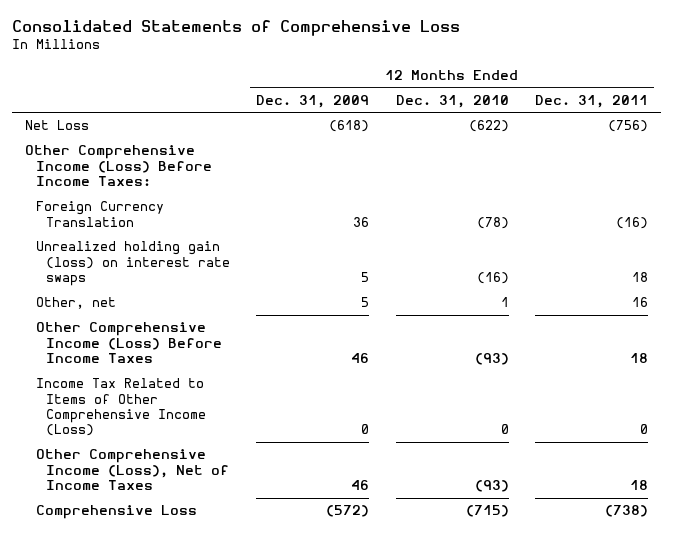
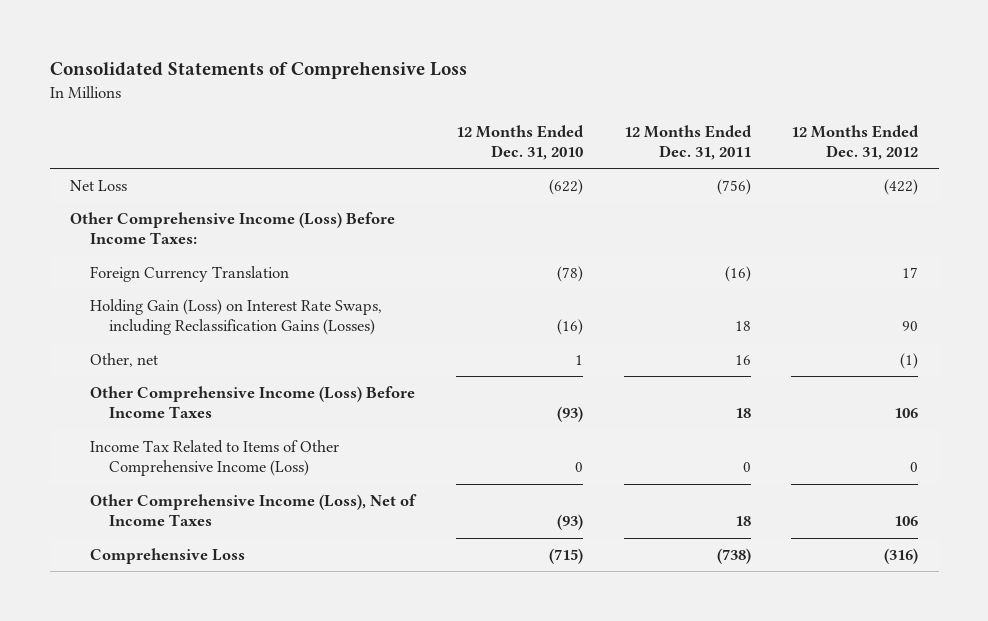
[256,94,370,108] Dec. 31, 2009 -> none
none -> [791,124,920,160] 12 Months Ended Dec. 31, 2012
[35,241,231,287] Unrealized holding gain (loss) on interest rate swaps -> [89,299,382,336] Holding Gain (Loss) on Interest Rate Swaps, including Reclassification Gains (Losses)

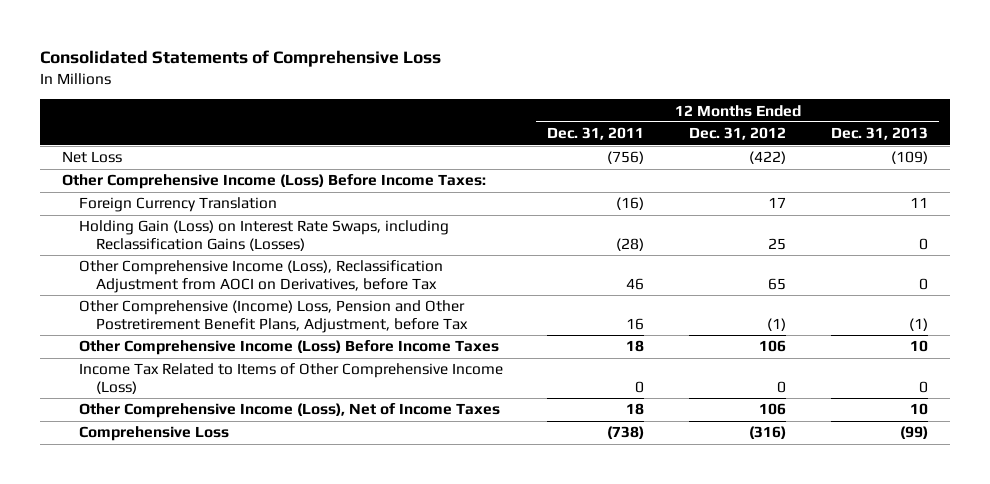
[455,124,584,160] 12 Months Ended Dec. 31, 2010 -> none
none -> [830,127,928,141] Dec. 31, 2013
[734,321,751,332] 18 -> [616,237,645,251] (28)
[902,321,919,332] 90 -> [768,237,787,250] 25
none -> [78,260,443,293] Other Comprehensive Income (Loss), Reclassification Adjustment from AOCI on Derivatives, before Tax
[89,353,158,368] Other, net -> [78,300,468,333] Other Comprehensive (Income) Loss, Pension and Other Postretirement Benefit Plans, Adjustment, before Tax

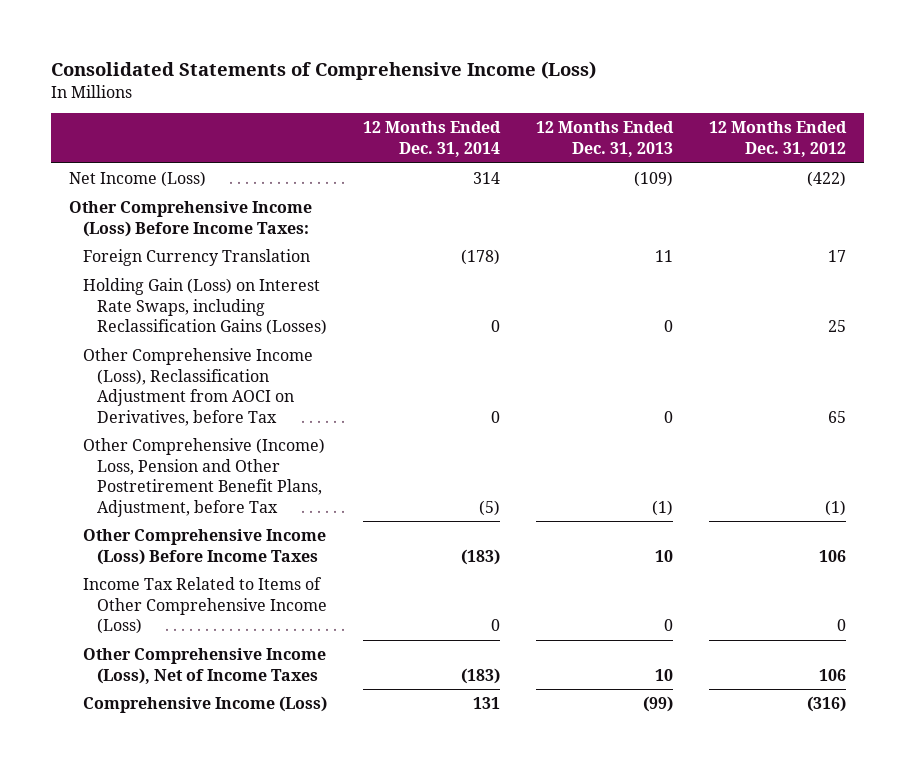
[39,50,441,68] Consolidated Statements of Comprehensive Loss -> [51,61,597,81] Consolidated Statements of Comprehensive Income (Loss)
[547,127,645,141] Dec. 31, 2011 -> none
none -> [362,121,501,158] 12 Months Ended Dec. 31, 2014
[61,151,122,164] Net Loss -> [69,171,207,188] Net Income (Loss)
[78,426,229,442] Comprehensive Loss -> [82,696,327,714] Comprehensive Income (Loss)

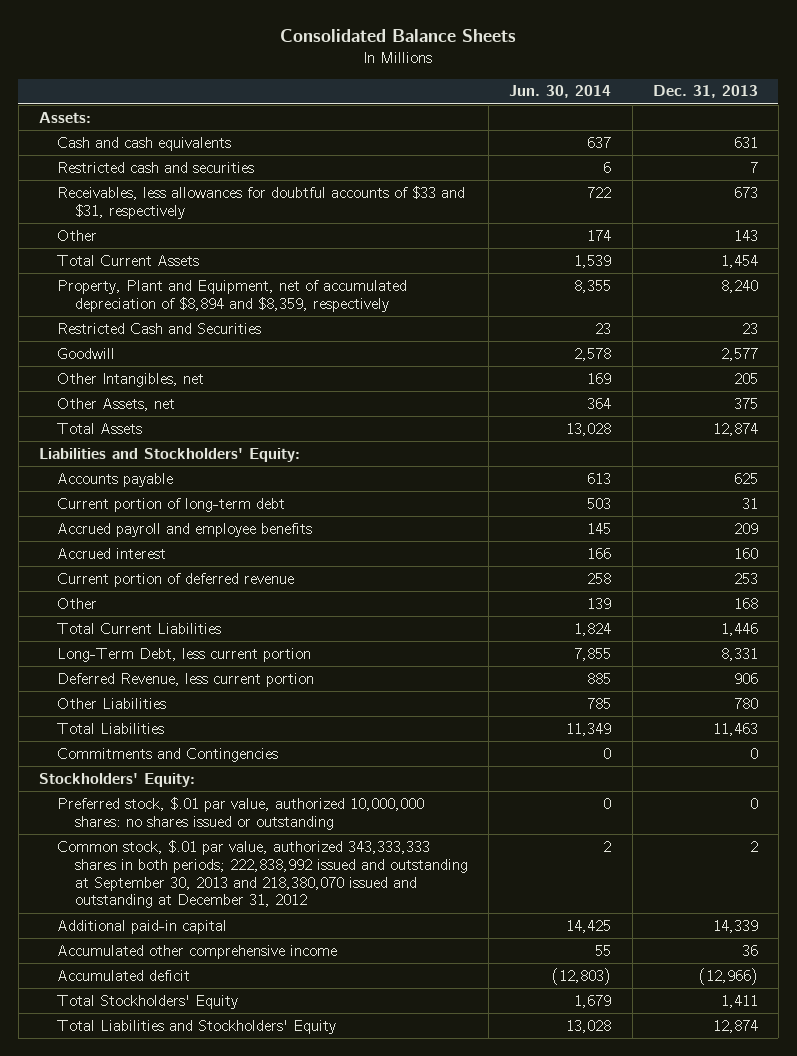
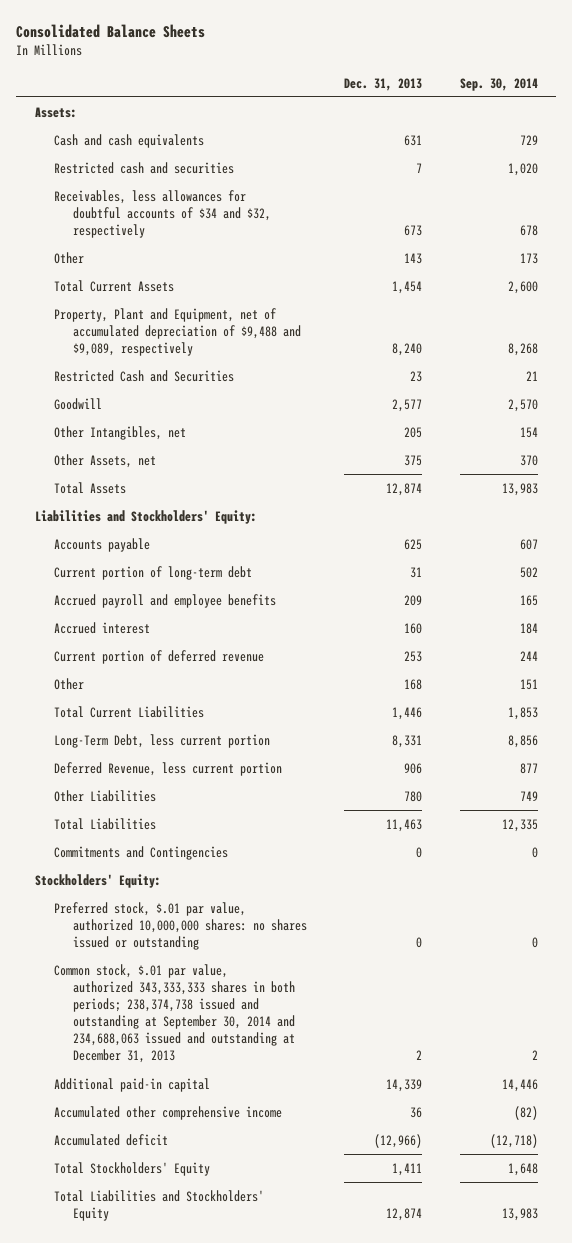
[509,85,612,99] Jun. 30, 2014 -> none
none -> [459,77,538,91] Sep. 30, 2014
[56,185,465,219] Receivables, less allowances for doubtful accounts of $33 and $31, respectively -> [53,189,272,238] Receivables, less allowances for doubtful accounts of $34 and $32, respectively
[56,279,407,312] Property, Plant and Equipment, net of accumulated depreciation of $8,894 and $8,359, respectively -> [53,307,302,356] Property, Plant and Equipment, net of accumulated depreciation of $9,488 and $9,089, respectively
[56,839,468,909] Common stock, $.01 par value, authorized 343,333,333 shares in both periods; 222,838,992 issued and outstanding at September 30, 2013 and 218,380,070 issued and outstanding at December 31, 2012 -> [53,963,296,1064] Common stock, $.01 par value, authorized 343,333,333 shares in both periods; 238,374,738 issued and outstanding at September 30, 2014 and 234,688,063 issued and outstanding at December 31, 2013

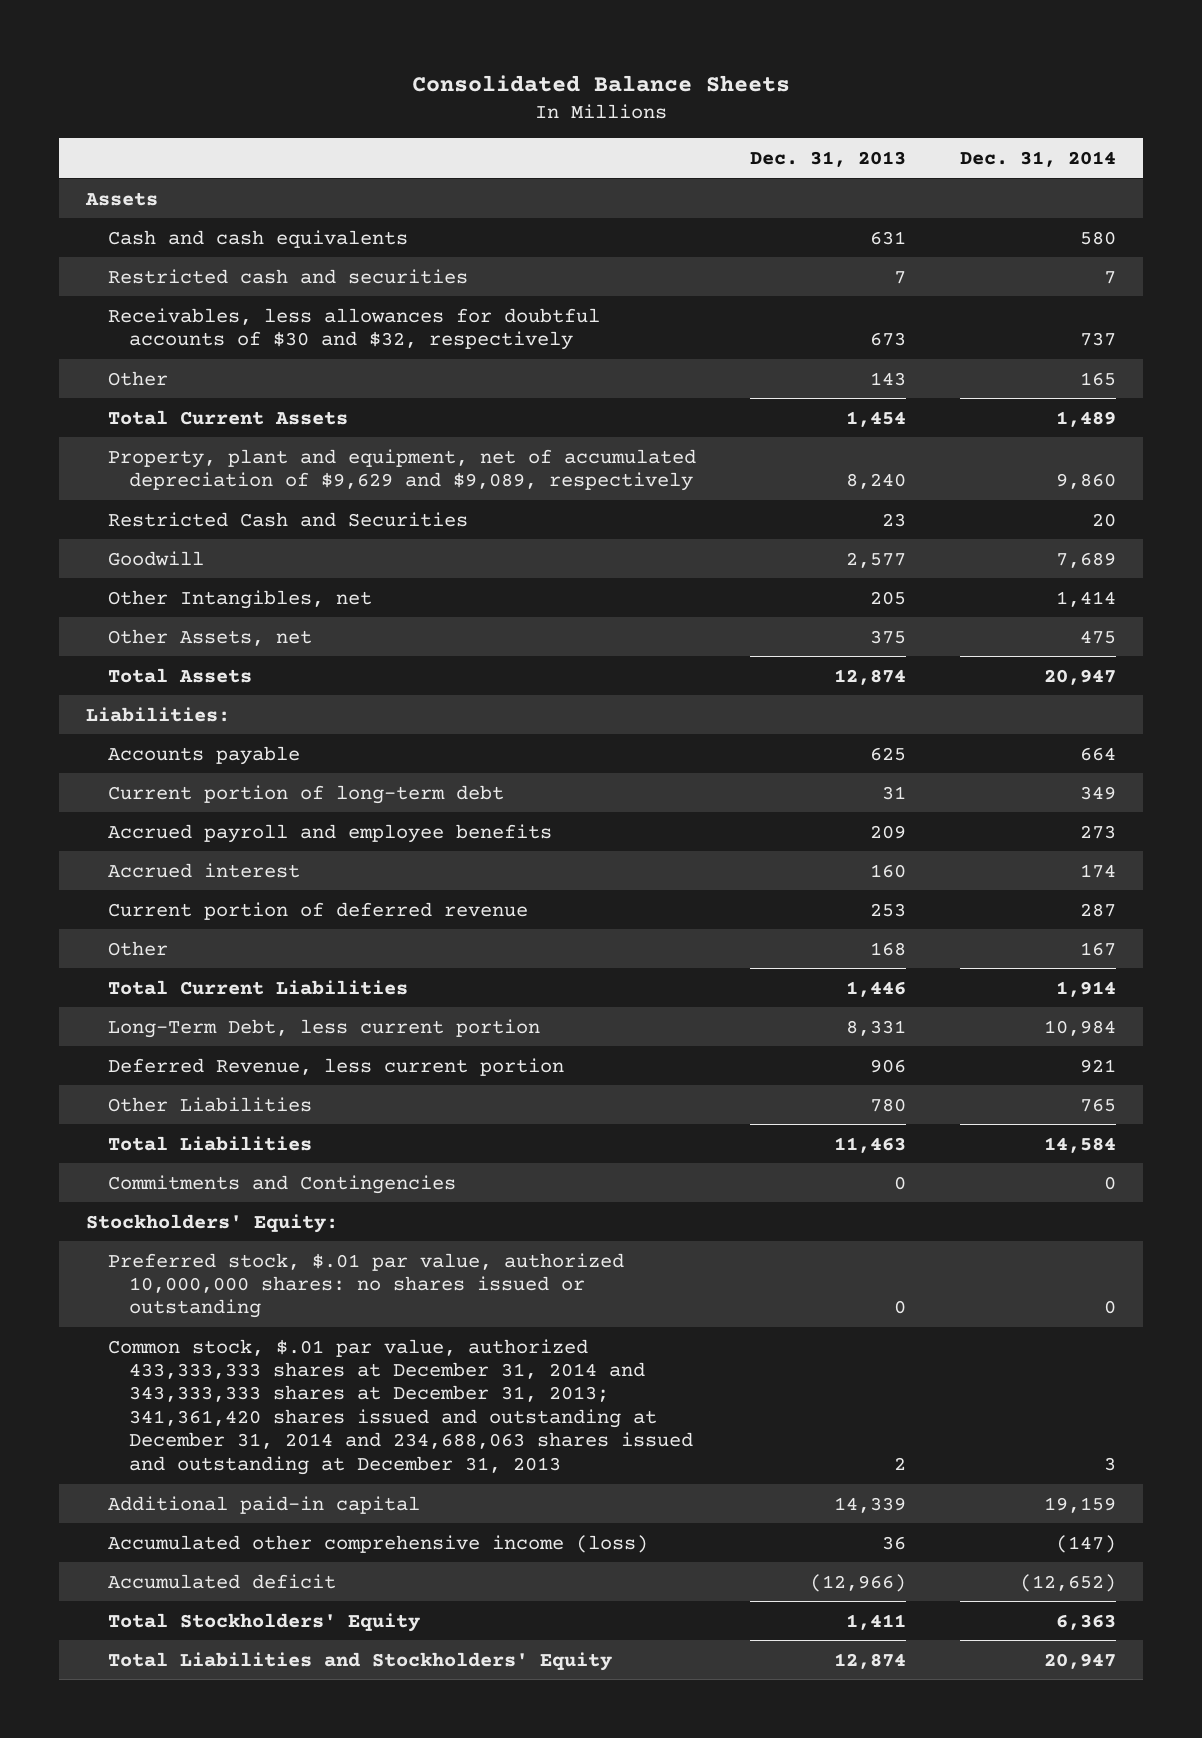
[459,77,538,91] Sep. 30, 2014 -> none
none -> [960,150,1117,167] Dec. 31, 2014
[34,106,77,118] Assets: -> [85,191,159,206] Assets
[53,189,272,238] Receivables, less allowances for doubtful accounts of $34 and $32, respectively -> [107,307,600,351] Receivables, less allowances for doubtful accounts of $30 and $32, respectively
[53,307,302,356] Property, Plant and Equipment, net of accumulated depreciation of $9,488 and $9,089, respectively -> [107,448,696,492] Property, plant and equipment, net of accumulated depreciation of $9,629 and $9,089, respectively
[34,509,257,524] Liabilities and Stockholders' Equity: -> [86,706,231,722] Liabilities:
[53,963,296,1064] Common stock, $.01 par value, authorized 343,333,333 shares in both periods; 238,374,738 issued and outstanding at September 30, 2014 and 234,688,063 issued and outstanding at December 31, 2013 -> [107,1338,694,1475] Common stock, $.01 par value, authorized 433,333,333 shares at December 31, 2014 and 343,333,333 shares at December 31, 2013; 341,361,420 shares issued and outstanding at December 31, 2014 and 234,688,063 shares issued and outstanding at December 31, 2013
[53,1105,282,1120] Accumulated other comprehensive income -> [107,1534,648,1553] Accumulated other comprehensive income (loss)

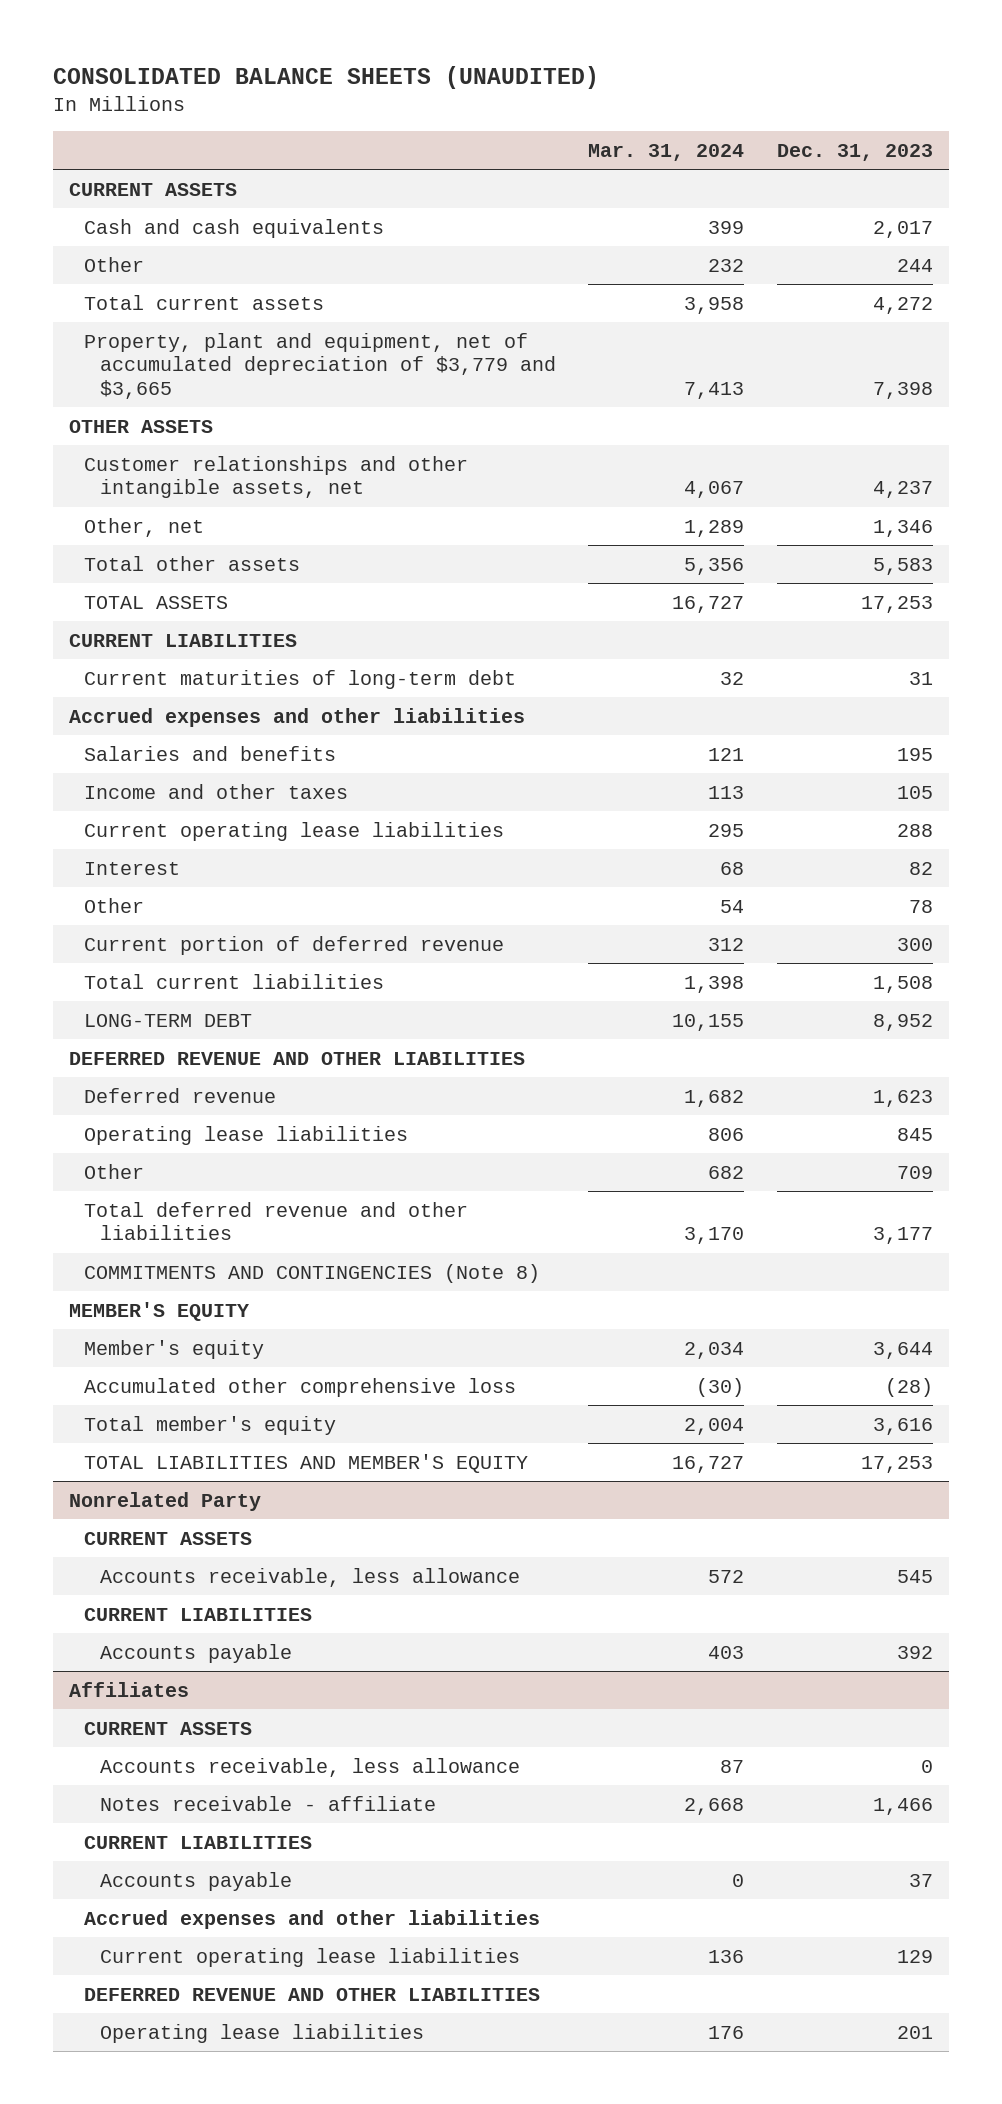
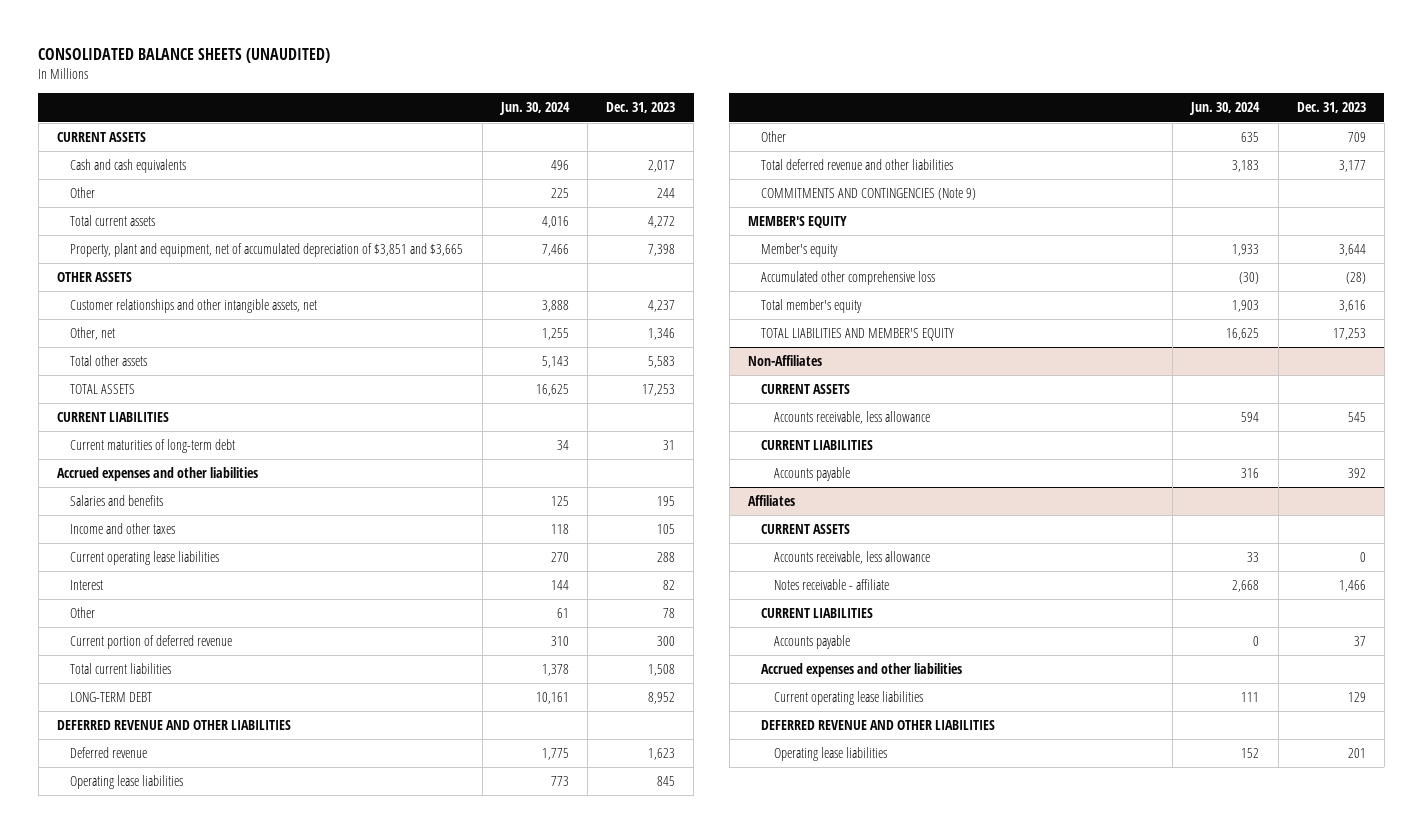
[588,143,745,161] Mar. 31, 2024 -> none
none -> [498,102,570,116] Jun. 30, 2024
[84,332,556,399] Property, plant and equipment, net of accumulated depreciation of $3,779 and $3,665 -> [70,243,464,258] Property, plant and equipment, net of accumulated depreciation of $3,851 and $3,665
[84,1263,541,1283] COMMITMENTS AND CONTINGENCIES (Note 8) -> [761,188,977,201] COMMITMENTS AND CONTINGENCIES (Note 9)
[68,1491,261,1511] Nonrelated Party -> [747,355,822,367] Non-Affiliates

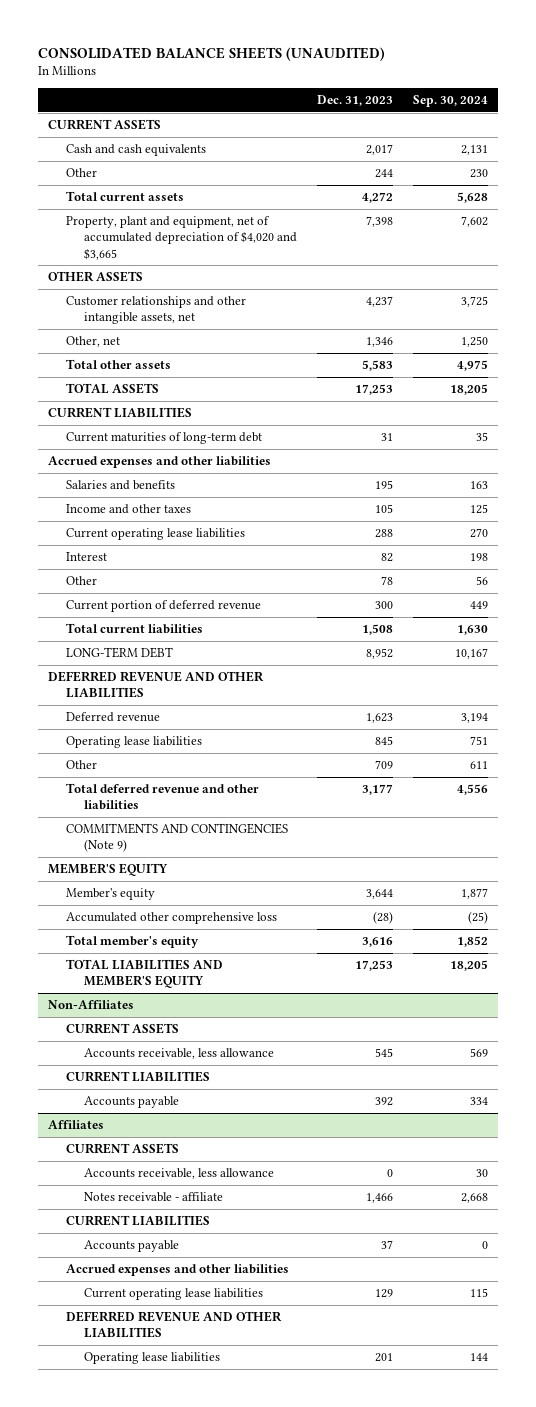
[498,102,570,116] Jun. 30, 2024 -> none
none -> [412,95,488,108] Sep. 30, 2024
[70,243,464,258] Property, plant and equipment, net of accumulated depreciation of $3,851 and $3,665 -> [65,216,297,260] Property, plant and equipment, net of accumulated depreciation of $4,020 and $3,665

